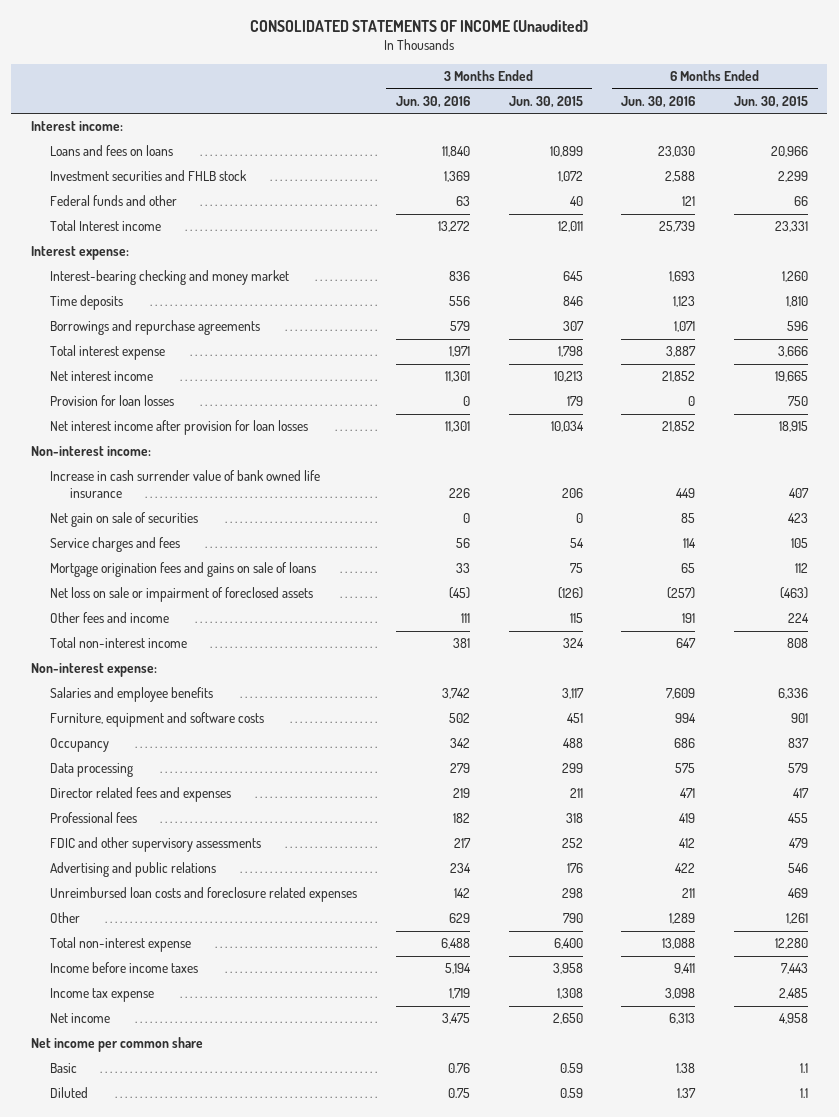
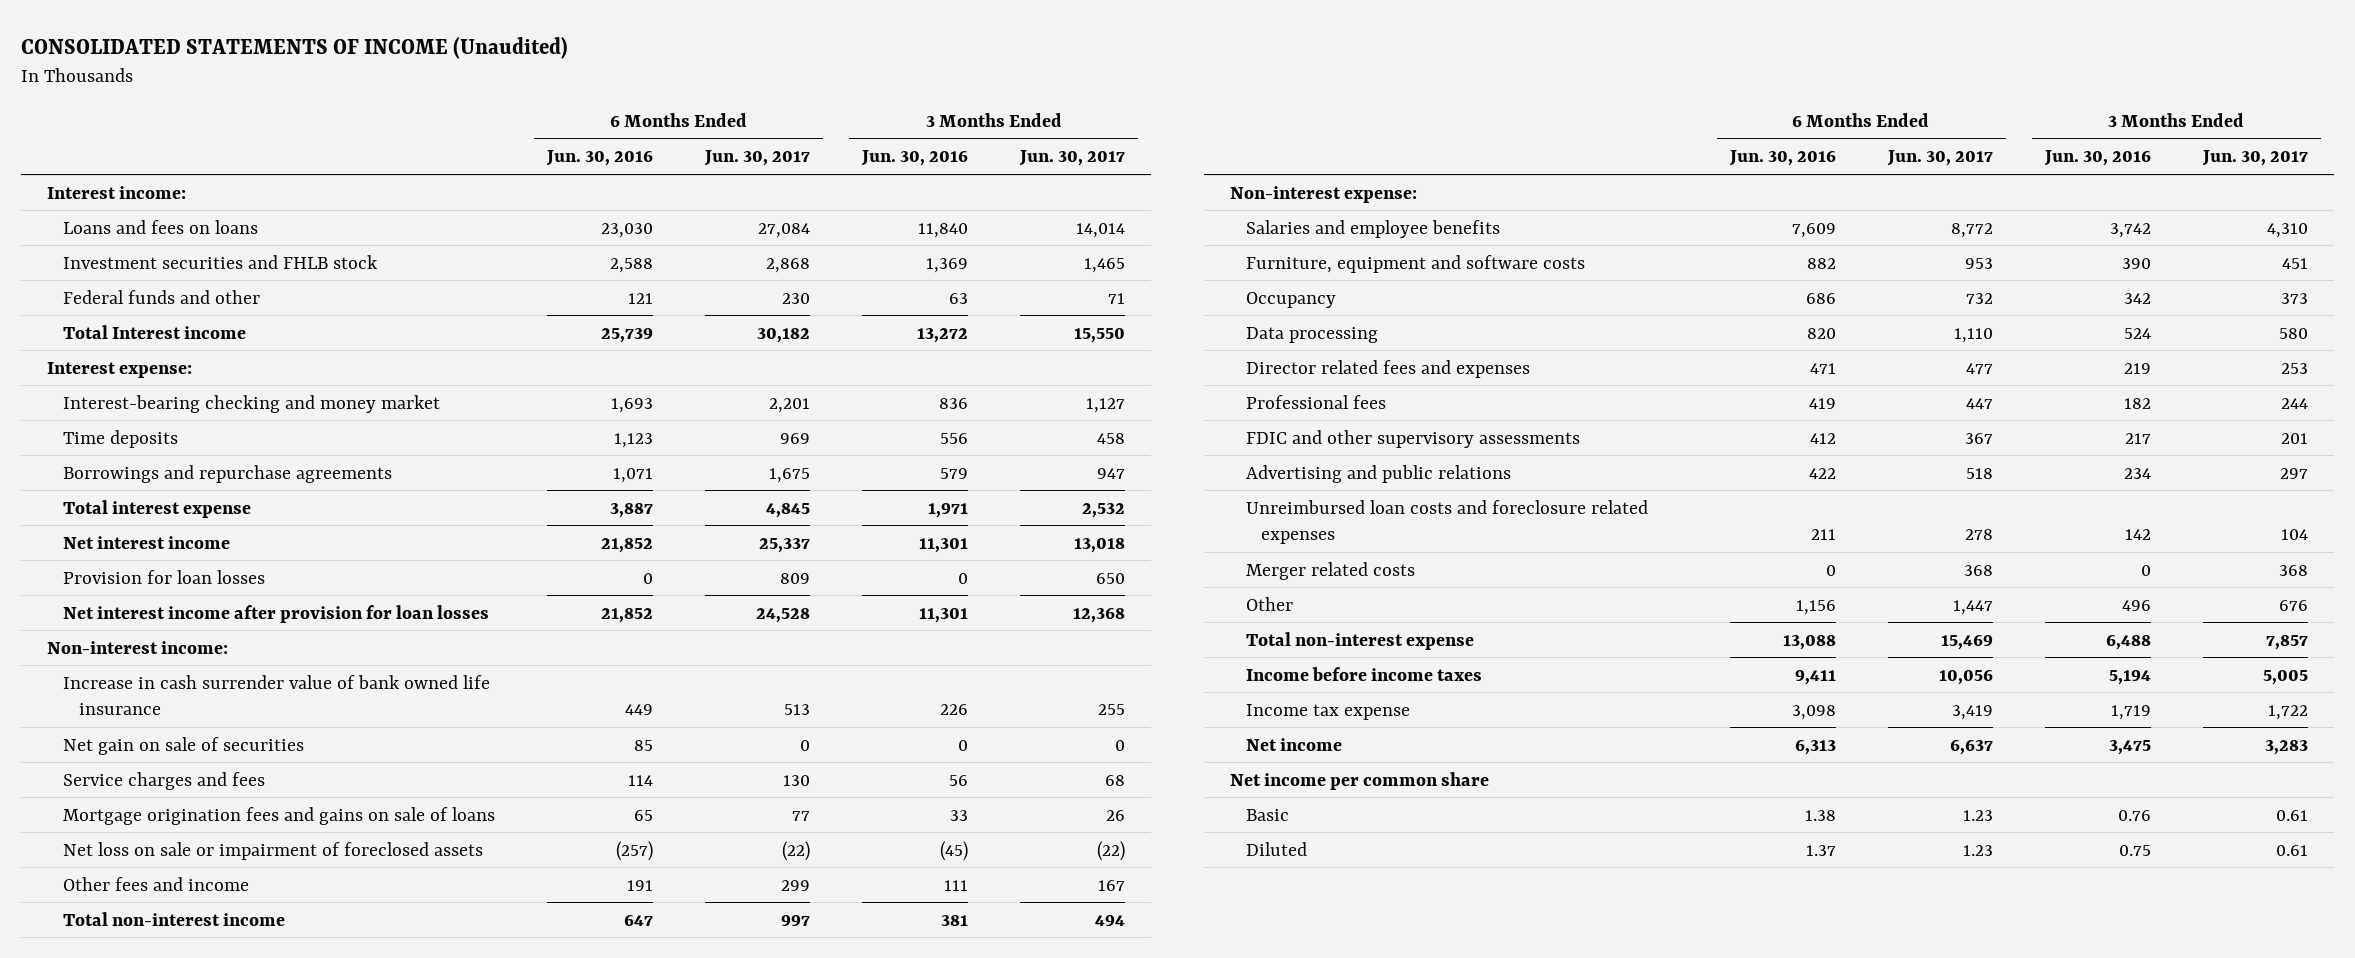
[508,95,583,108] Jun. 30, 2015 -> none
[734,95,809,108] Jun. 30, 2015 -> none
none -> [704,150,811,167] Jun. 30, 2017
none -> [1019,150,1126,167] Jun. 30, 2017
[449,713,471,724] 502 -> [2121,257,2151,269] 390
[675,713,697,724] 994 -> [1806,257,1836,269] 882
[450,763,471,774] 279 -> [2123,327,2151,339] 524
[675,763,696,774] 575 -> [1806,327,1836,339] 820
none -> [1245,561,1415,580] Merger related costs
[449,913,471,924] 629 -> [2121,599,2151,611] 496
[669,913,696,925] 1,289 -> [1795,599,1836,615] 1,156

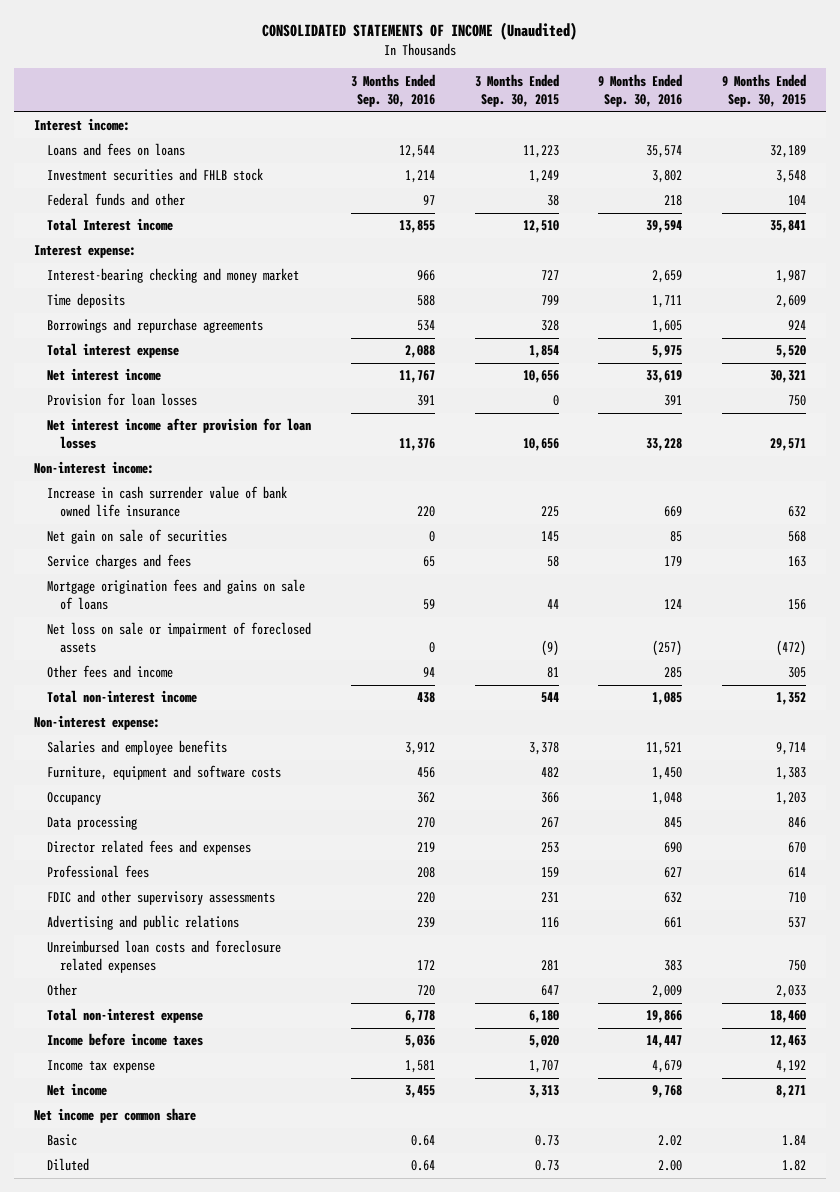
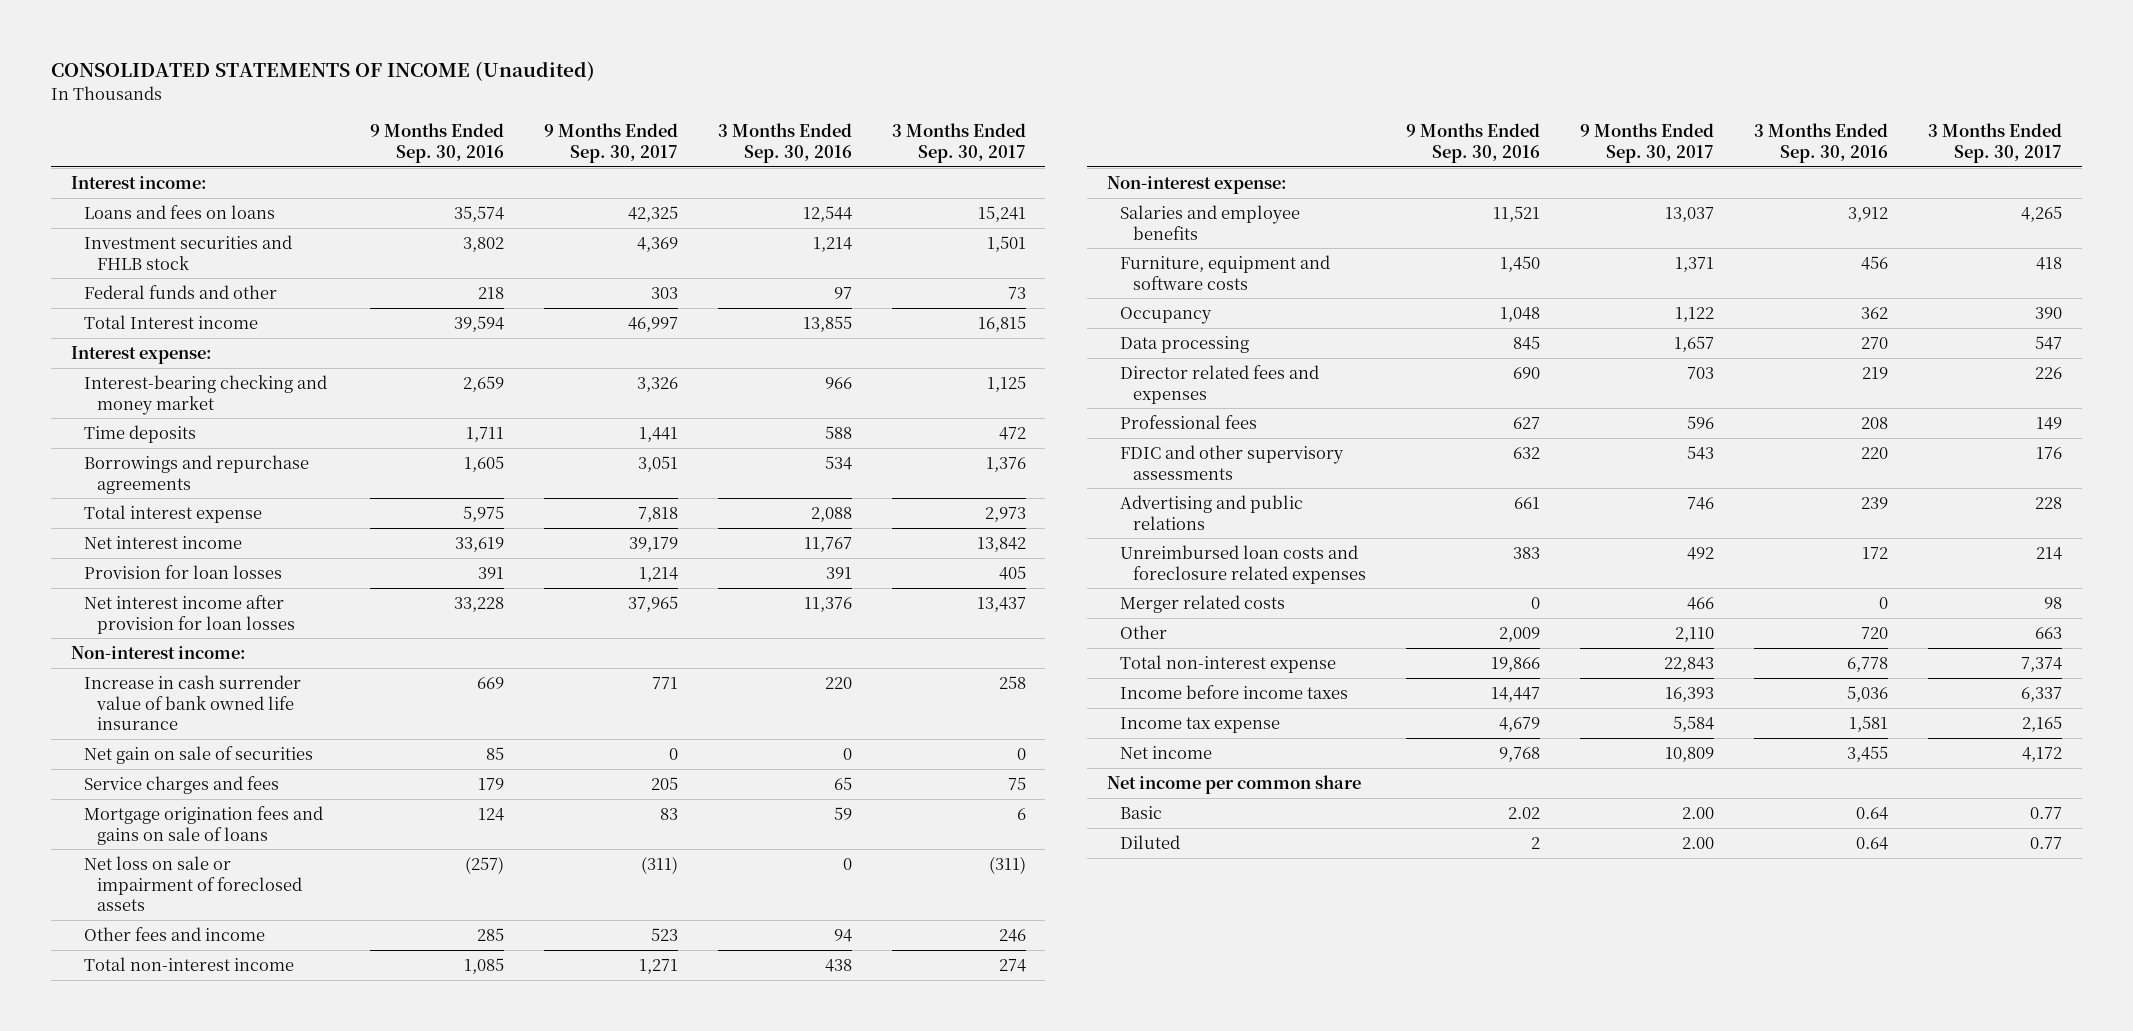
[474,73,559,107] 3 Months Ended Sep. 30, 2015 -> none
[721,73,806,107] 9 Months Ended Sep. 30, 2015 -> none
none -> [543,123,678,164] 9 Months Ended Sep. 30, 2017
none -> [891,123,1026,164] 3 Months Ended Sep. 30, 2017
none -> [1120,595,1286,614] Merger related costs
[658,1160,683,1172] 2.00 -> [1531,837,1541,850] 2

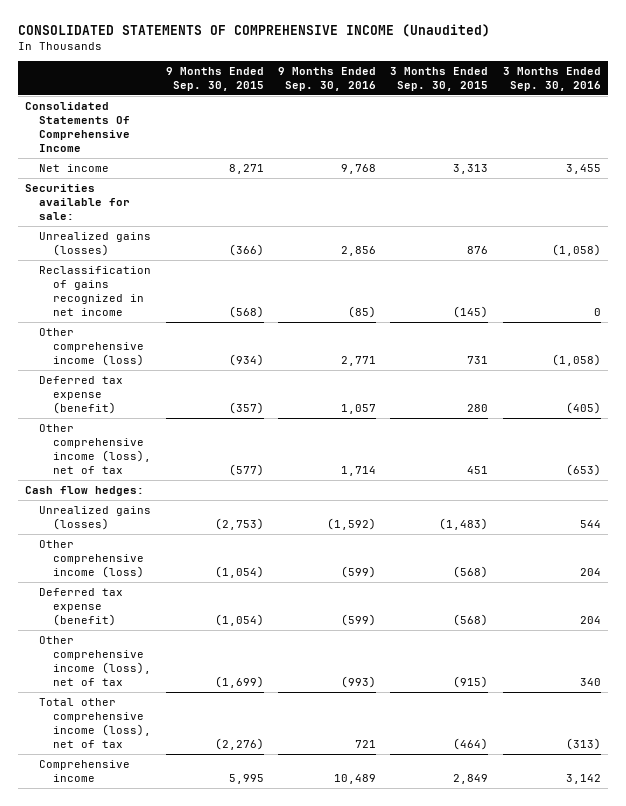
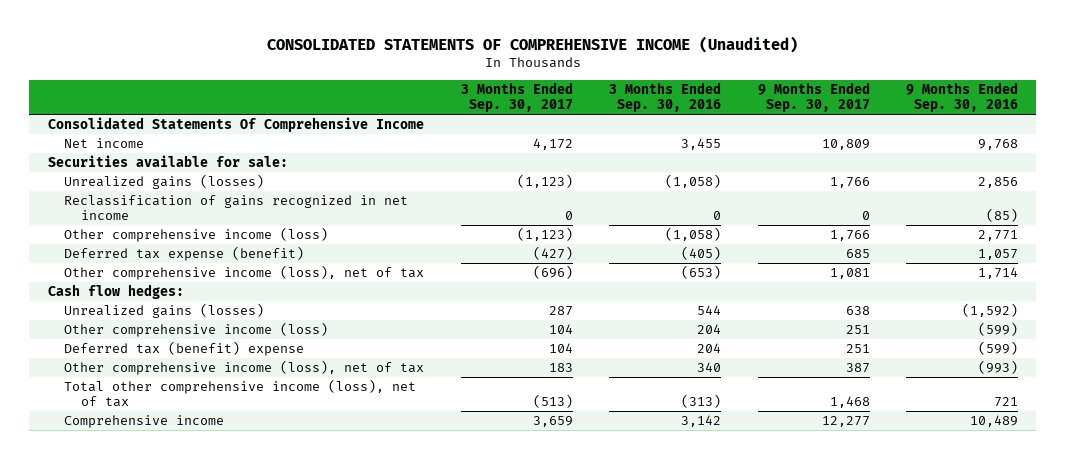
[165,66,264,92] 9 Months Ended Sep. 30, 2015 -> none
[390,66,489,92] 3 Months Ended Sep. 30, 2015 -> none
none -> [460,82,573,113] 3 Months Ended Sep. 30, 2017
none -> [757,82,870,113] 9 Months Ended Sep. 30, 2017
[39,587,124,626] Deferred tax expense (benefit) -> [64,340,305,356] Deferred tax (benefit) expense

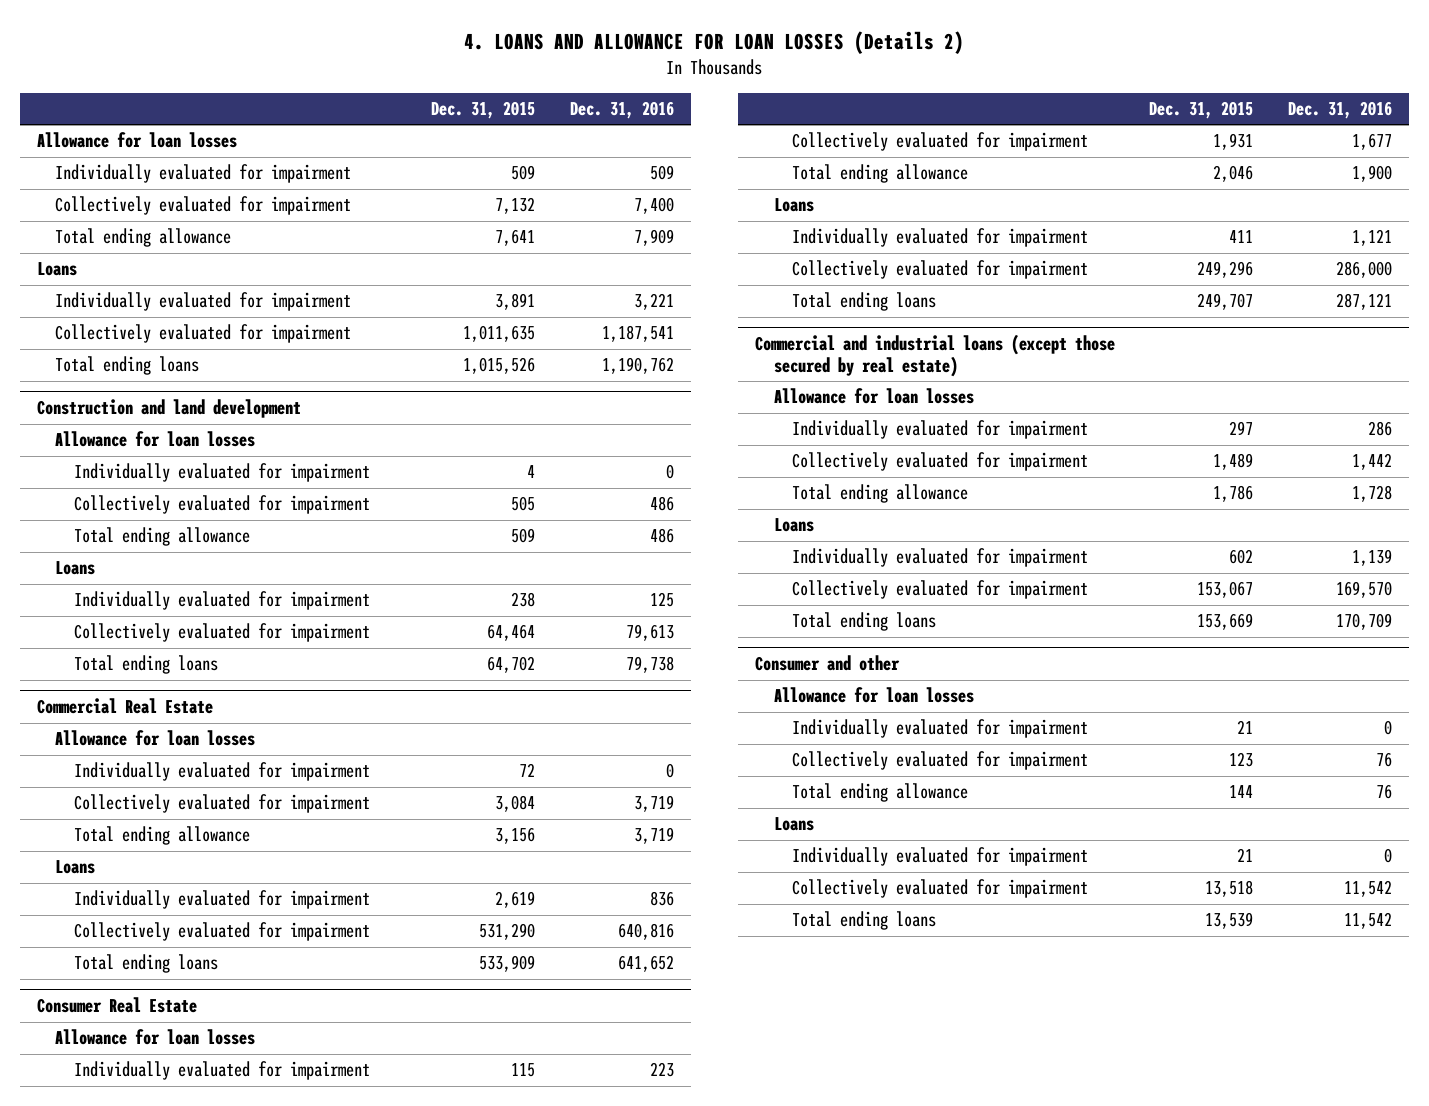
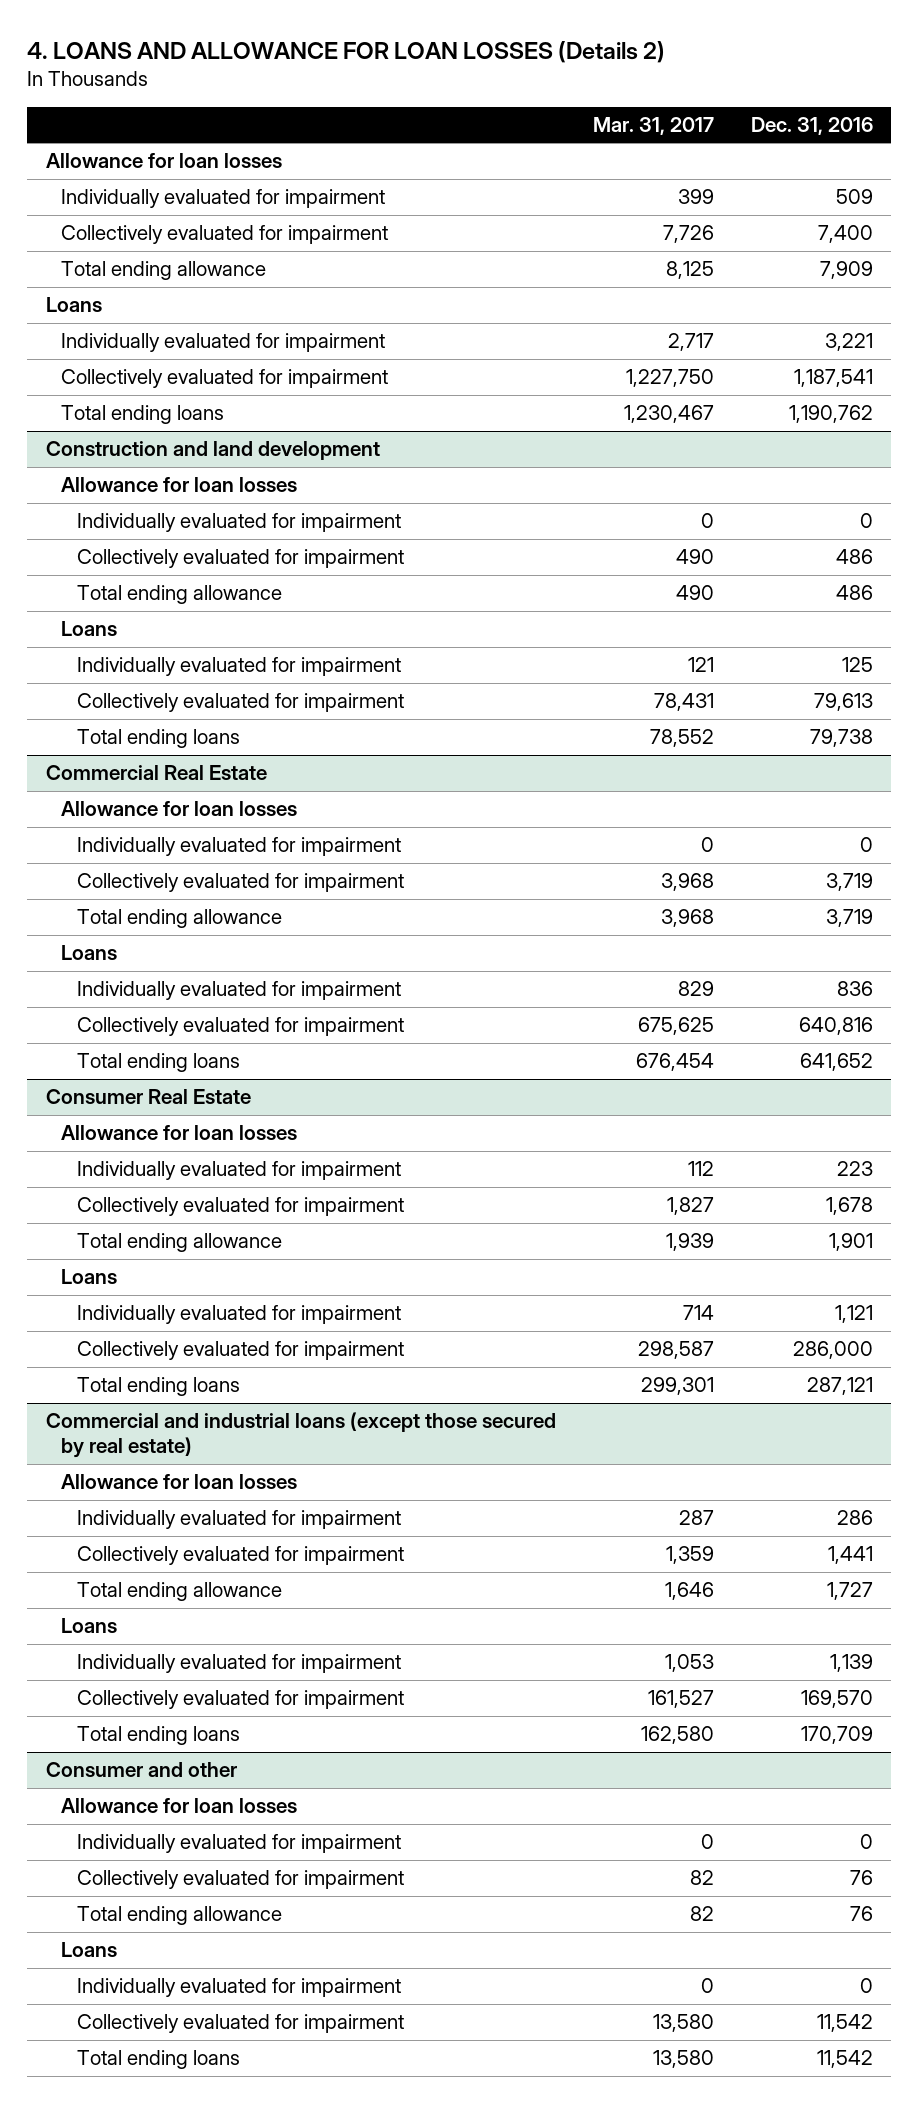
[431,101,536,120] Dec. 31, 2015 -> none
none -> [592,116,714,135] Mar. 31, 2017
[1351,133,1392,151] 1,677 -> [825,1197,873,1216] 1,678
[1351,165,1392,183] 1,900 -> [828,1233,873,1252] 1,901
[1351,453,1392,471] 1,442 -> [827,1546,873,1565] 1,441
[1351,485,1392,503] 1,728 -> [826,1582,873,1601] 1,727

